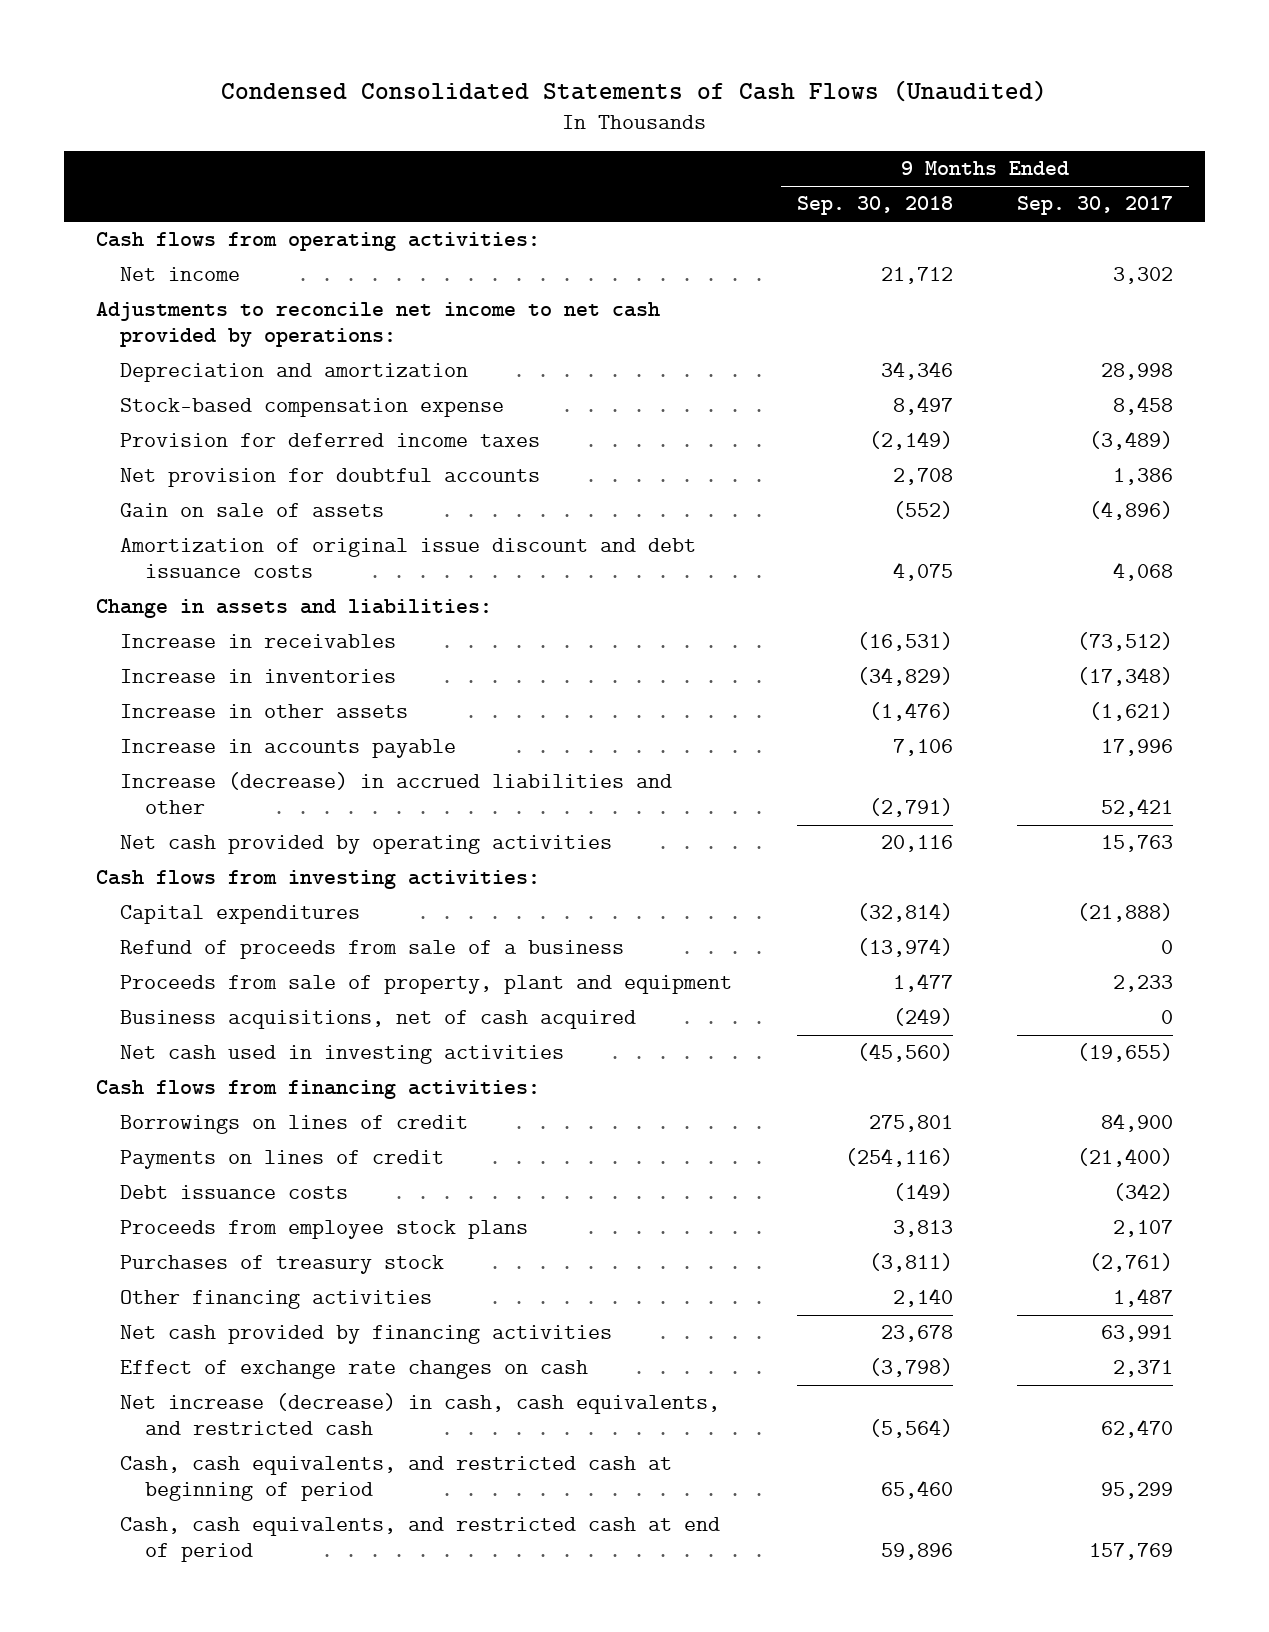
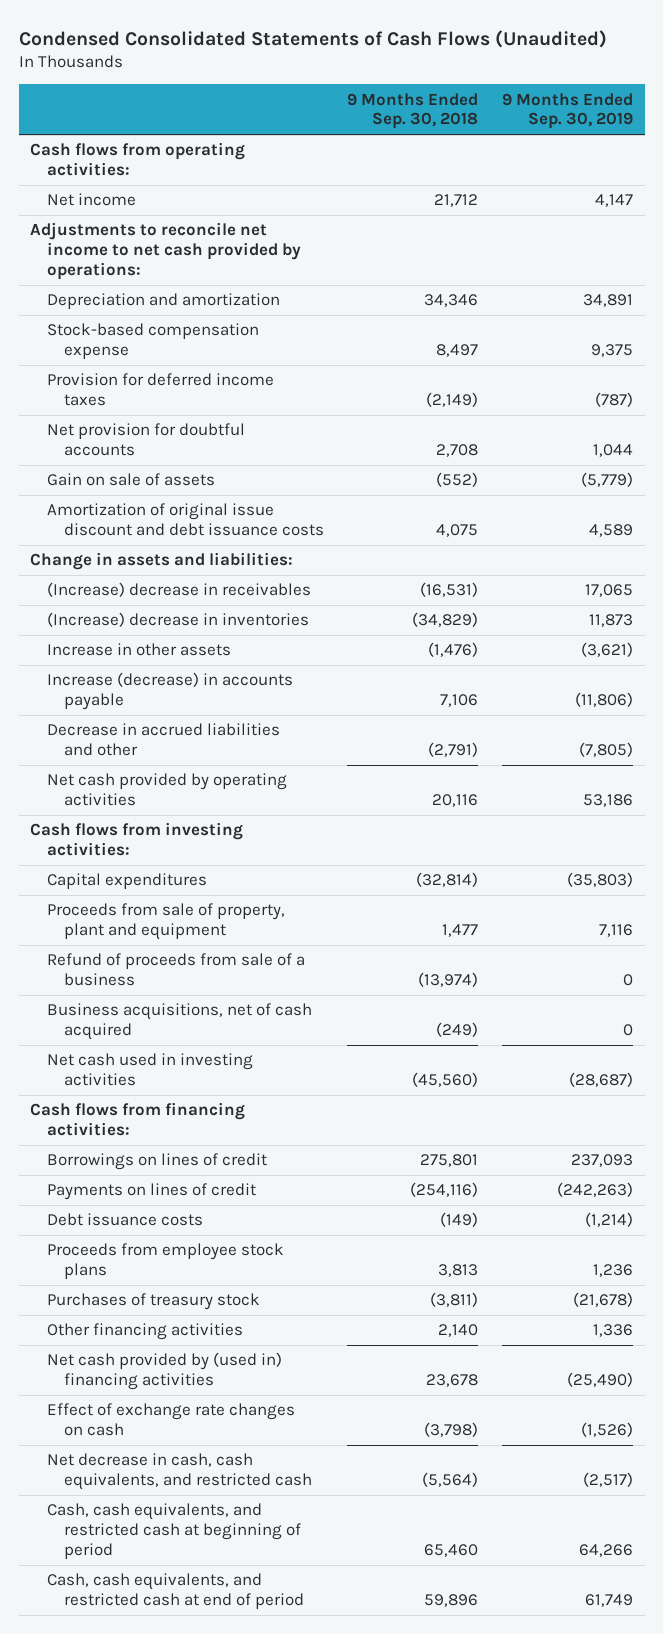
[1016,196,1173,216] Sep. 30, 2017 -> none
none -> [501,92,633,130] 9 Months Ended Sep. 30, 2019
[120,634,397,649] Increase in receivables -> [47,582,312,598] (Increase) decrease in receivables
[120,669,397,684] Increase in inventories -> [47,612,310,628] (Increase) decrease in inventories
[120,739,457,759] Increase in accounts payable -> [47,672,294,711] Increase (decrease) in accounts payable
[120,772,673,815] Increase (decrease) in accrued liabilities and other -> [47,723,281,757] Decrease in accrued liabilities and other
[120,940,625,960] Refund of proceeds from sale of a business -> [47,953,306,987] Refund of proceeds from sale of a business
[120,1325,613,1345] Net cash provided by financing activities -> [47,1352,283,1391] Net cash provided by (used in) financing activities
[120,1393,721,1436] Net increase (decrease) in cash, cash equivalents, and restricted cash -> [47,1453,312,1491] Net decrease in cash, cash equivalents, and restricted cash

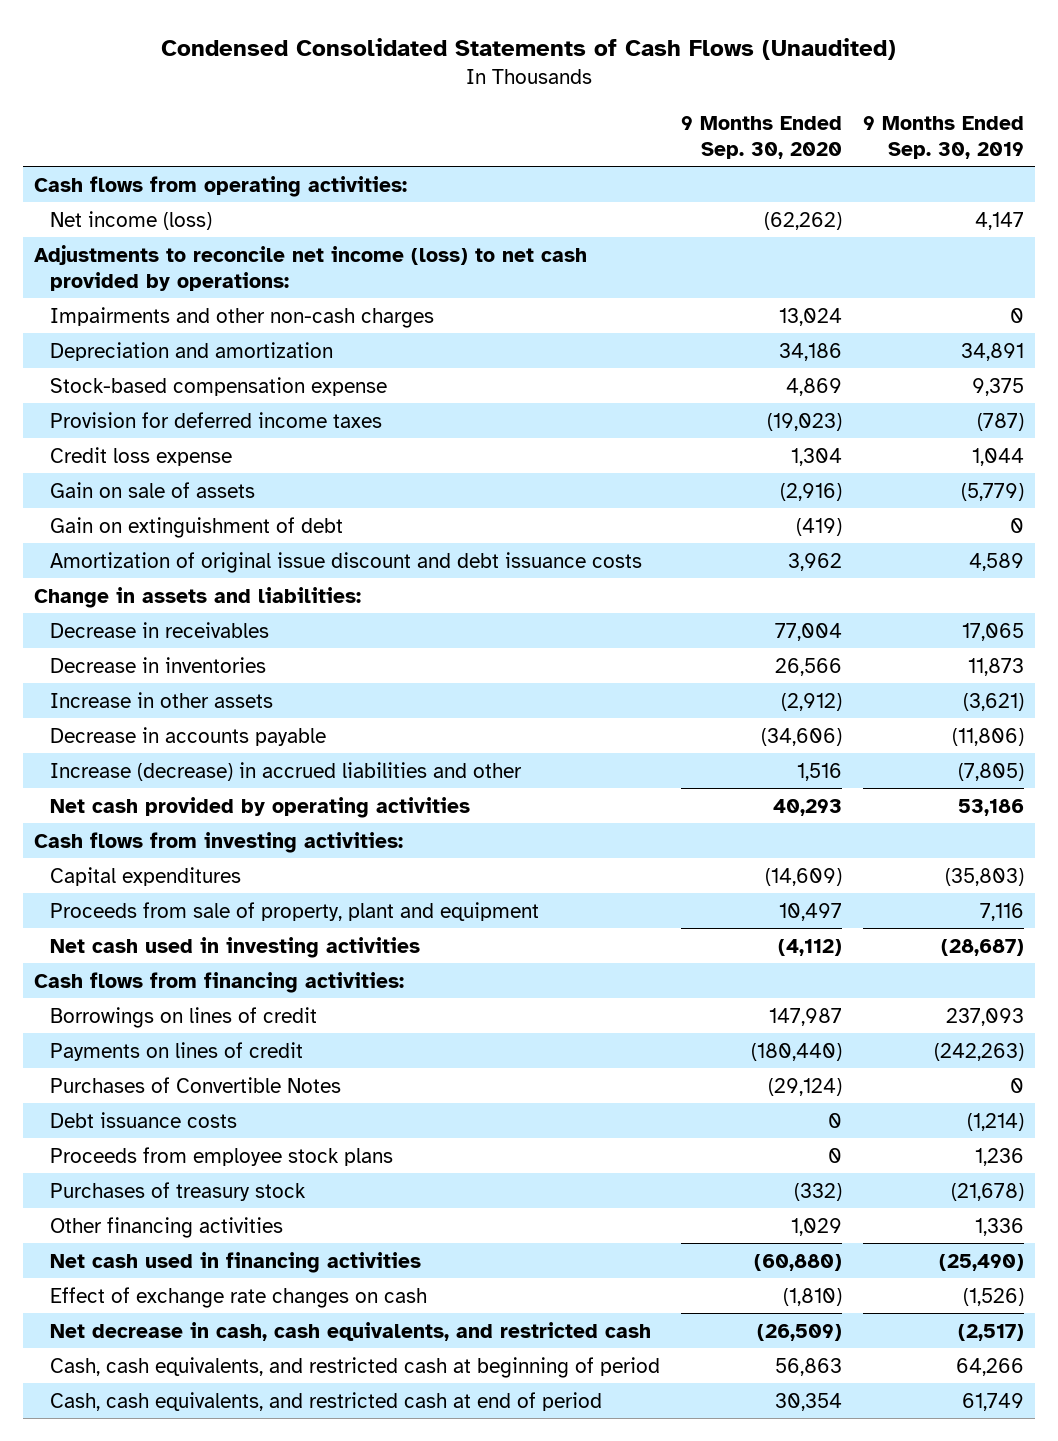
[347,92,479,130] 9 Months Ended Sep. 30, 2018 -> none
none -> [681,115,843,159] 9 Months Ended Sep. 30, 2020
[47,193,137,207] Net income -> [49,210,212,230] Net income (loss)
[30,222,302,280] Adjustments to reconcile net income to net cash provided by operations: -> [33,244,587,291] Adjustments to reconcile net income (loss) to net cash provided by operations:
none -> [49,306,434,328] Impairments and other non-cash charges
[47,423,246,457] Net provision for doubtful accounts -> [49,446,232,466] Credit loss expense
none -> [49,516,343,538] Gain on extinguishment of debt
[47,582,312,598] (Increase) decrease in receivables -> [49,621,269,638] Decrease in receivables
[47,612,310,628] (Increase) decrease in inventories -> [49,656,266,673] Decrease in inventories
[47,672,294,711] Increase (decrease) in accounts payable -> [49,726,326,746] Decrease in accounts payable
[47,723,281,757] Decrease in accrued liabilities and other -> [49,761,522,781] Increase (decrease) in accrued liabilities and other
[47,953,306,987] Refund of proceeds from sale of a business -> none
[47,1003,313,1041] Business acquisitions, net of cash acquired -> none
none -> [49,1076,341,1093] Purchases of Convertible Notes
[47,1352,283,1391] Net cash provided by (used in) financing activities -> [49,1251,421,1273] Net cash used in financing activities

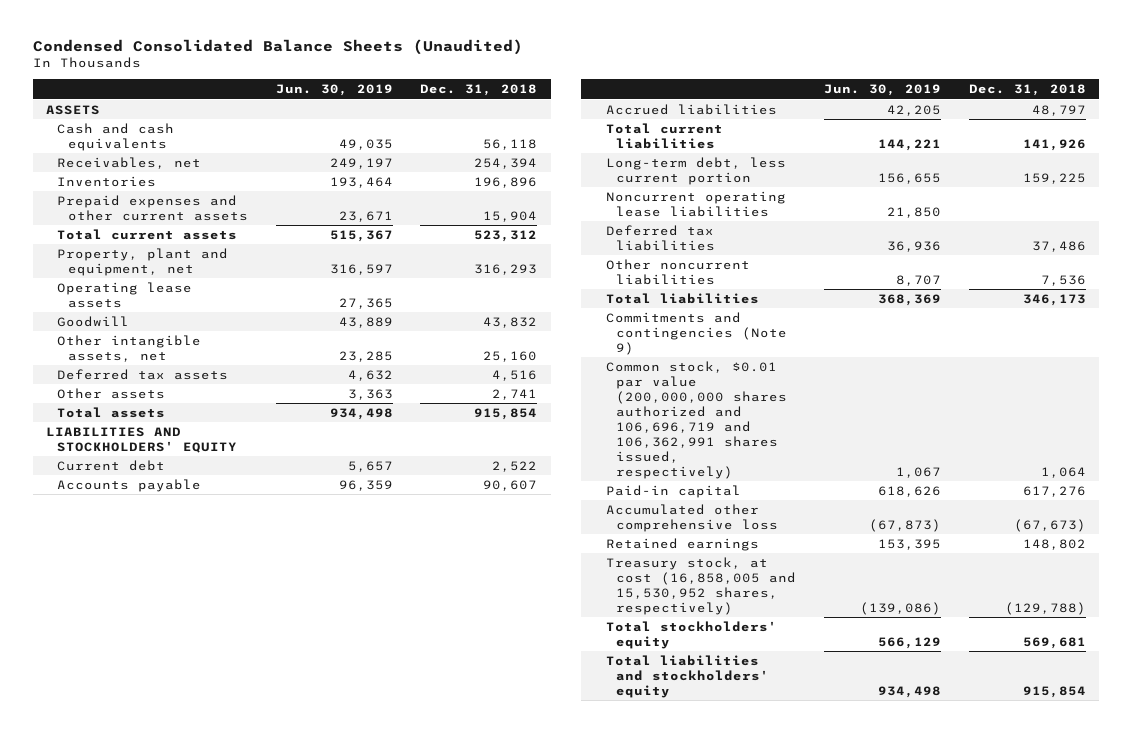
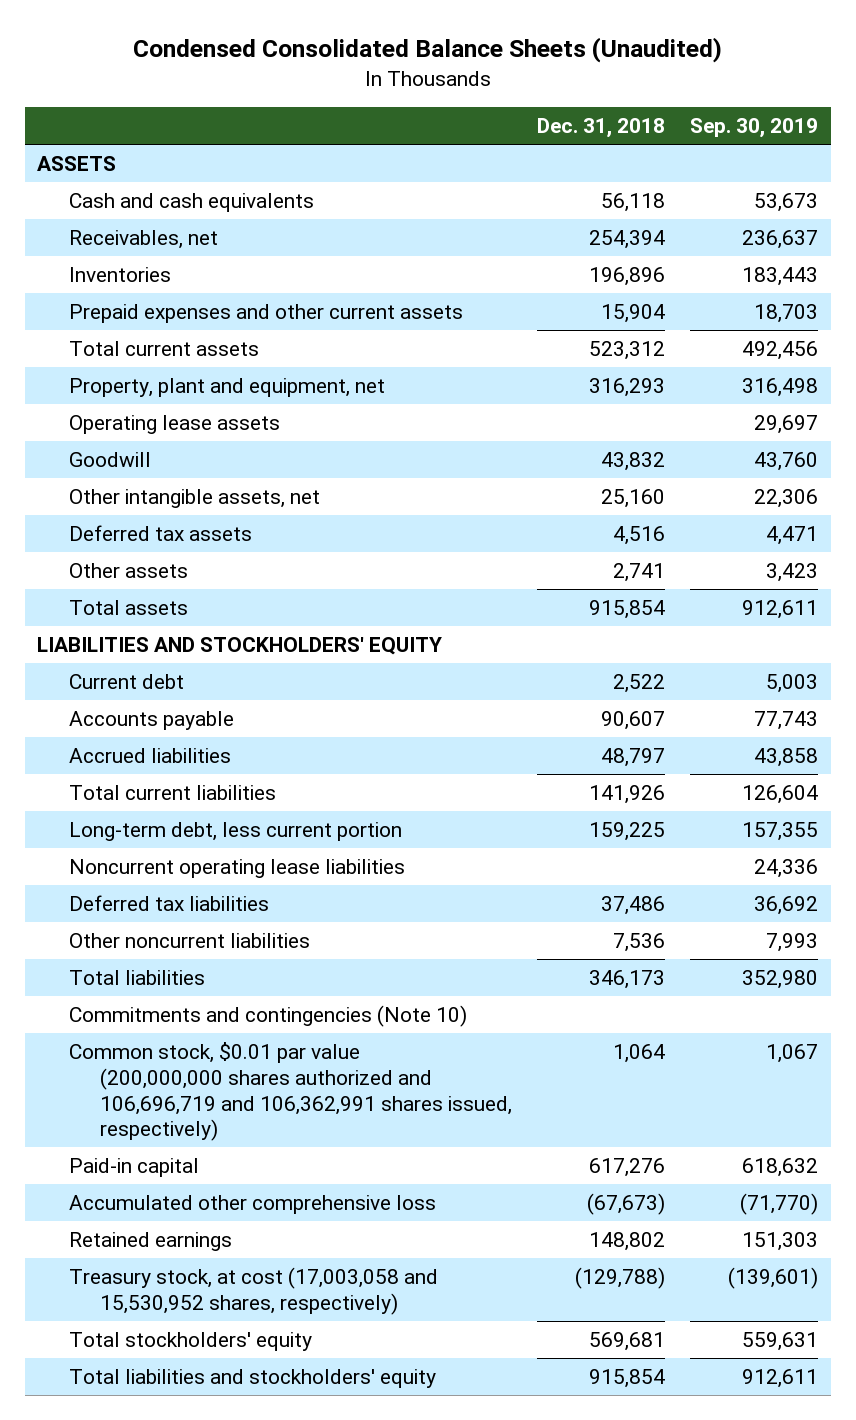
[275,84,393,97] Jun. 30, 2019 -> none
none -> [690,118,819,139] Sep. 30, 2019
[605,311,788,355] Commitments and contingencies (Note 9) -> [68,1005,467,1028] Commitments and contingencies (Note 10)
[605,556,797,615] Treasury stock, at cost (16,858,005 and 15,530,952 shares, respectively) -> [68,1267,438,1315] Treasury stock, at cost (17,003,058 and 15,530,952 shares, respectively)

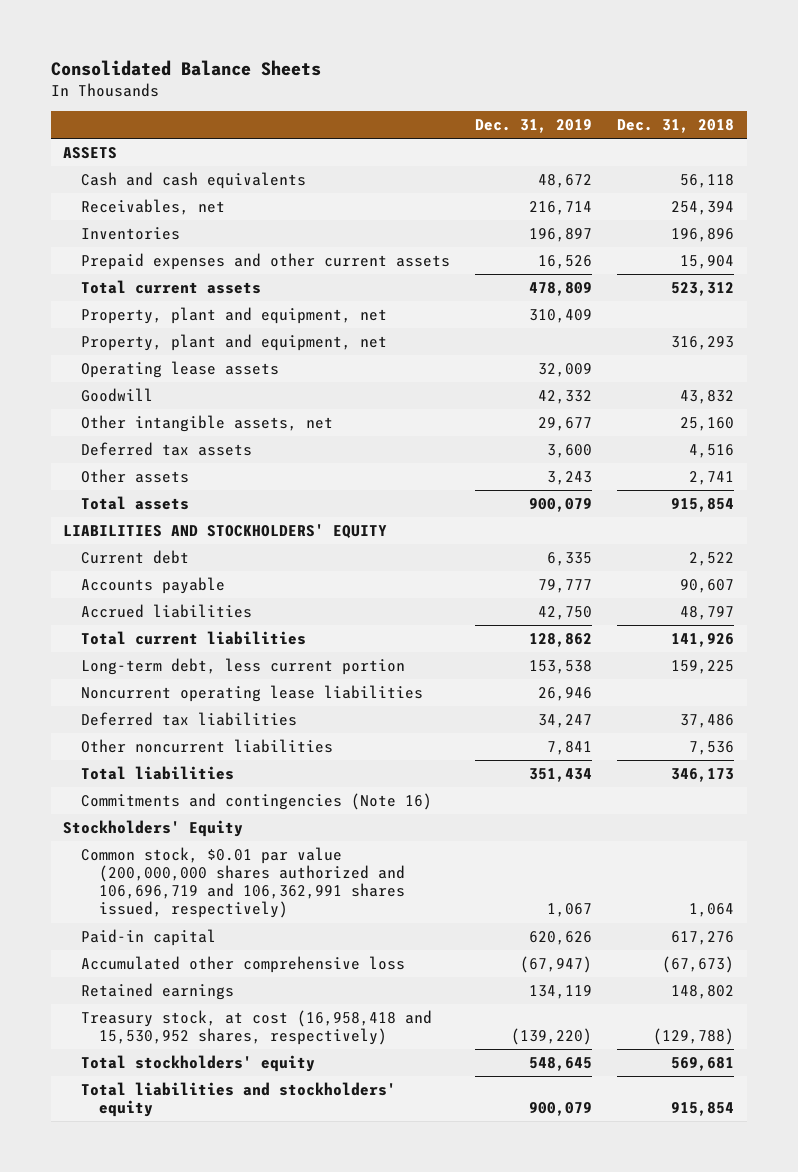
[132,37,722,64] Condensed Consolidated Balance Sheets (Unaudited) -> [50,59,321,76] Consolidated Balance Sheets
[690,118,819,139] Sep. 30, 2019 -> none
none -> [475,119,593,134] Dec. 31, 2019
none -> [81,307,388,325] Property, plant and equipment, net
[68,1005,467,1028] Commitments and contingencies (Note 10) -> [81,793,433,811] Commitments and contingencies (Note 16)
none -> [63,820,244,838] Stockholders' Equity
[68,1267,438,1315] Treasury stock, at cost (17,003,058 and 15,530,952 shares, respectively) -> [81,1010,433,1046] Treasury stock, at cost (16,958,418 and 15,530,952 shares, respectively)

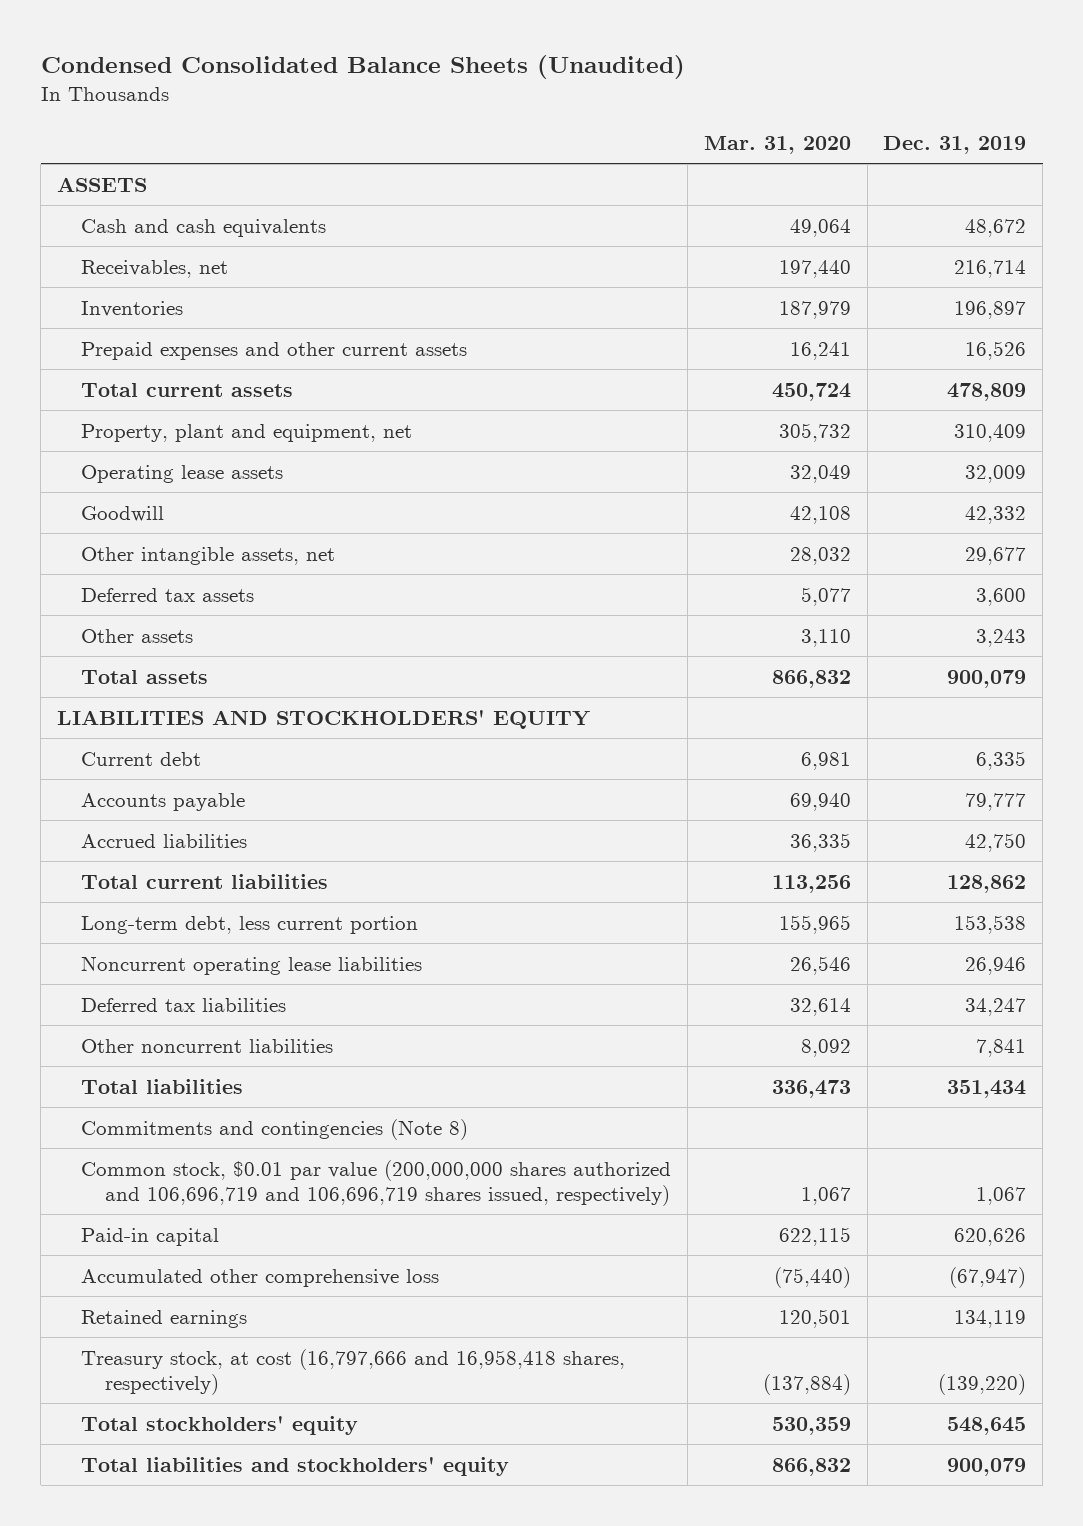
[50,59,321,76] Consolidated Balance Sheets -> [40,55,685,80] Condensed Consolidated Balance Sheets (Unaudited)
[617,119,735,134] Dec. 31, 2018 -> none
none -> [703,136,851,155] Mar. 31, 2020
[81,334,388,352] Property, plant and equipment, net -> none
[63,820,244,838] Stockholders' Equity -> none
[81,793,433,811] Commitments and contingencies (Note 16) -> [81,1118,469,1140] Commitments and contingencies (Note 8)
[81,847,405,919] Common stock, $0.01 par value (200,000,000 shares authorized and 106,696,719 and 106,362,991 shares issued, respectively) -> [81,1159,672,1206] Common stock, $0.01 par value (200,000,000 shares authorized and 106,696,719 and 106,696,719 shares issued, respectively)
[81,1010,433,1046] Treasury stock, at cost (16,958,418 and 15,530,952 shares, respectively) -> [81,1348,626,1395] Treasury stock, at cost (16,797,666 and 16,958,418 shares, respectively)

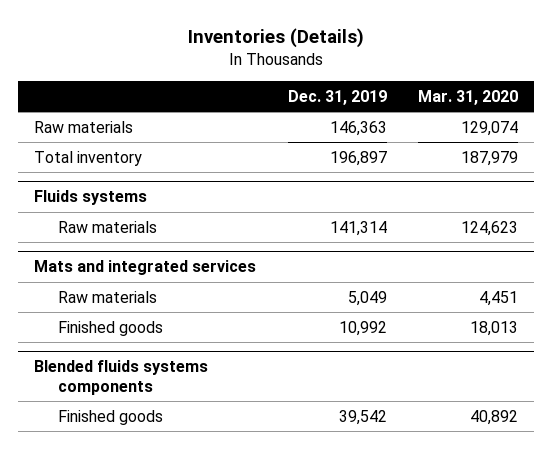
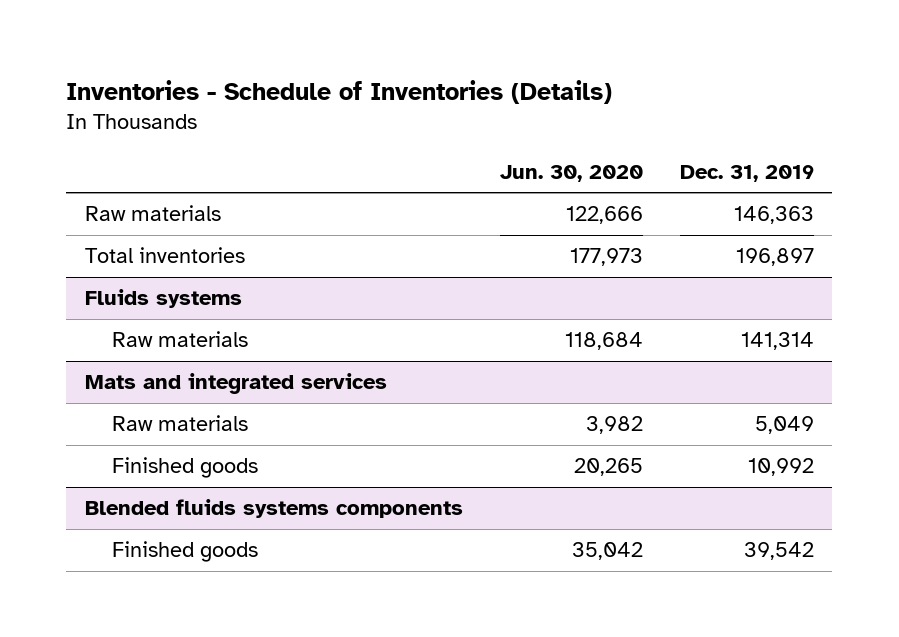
[188,28,365,49] Inventories (Details) -> [66,79,613,104] Inventories - Schedule of Inventories (Details)
[418,89,519,105] Mar. 31, 2020 -> none
none -> [499,164,643,182] Jun. 30, 2020
[34,150,143,166] Total inventory -> [84,247,245,264] Total inventories

